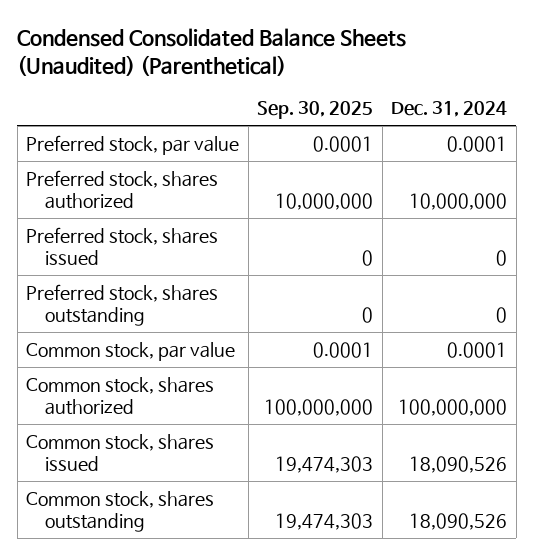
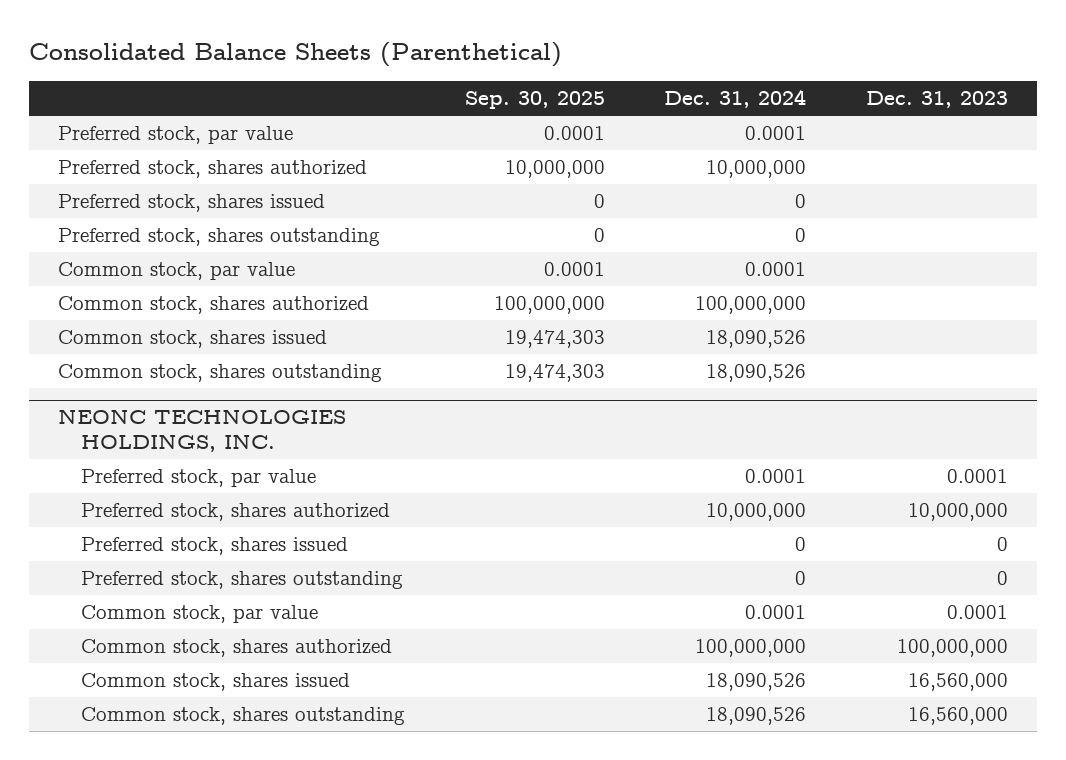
[17,28,407,76] Condensed Consolidated Balance Sheets (Unaudited) (Parenthetical) -> [28,42,562,68] Consolidated Balance Sheets (Parenthetical)
none -> [865,91,1008,109] Dec. 31, 2023
none -> [58,409,347,452] NEONC TECHNOLOGIES HOLDINGS, INC.
none -> [81,469,317,488] Preferred stock, par value
none -> [81,503,391,522] Preferred stock, shares authorized
none -> [81,537,349,556] Preferred stock, shares issued
none -> [81,571,404,590] Preferred stock, shares outstanding
none -> [81,605,319,624] Common stock, par value
none -> [81,639,393,658] Common stock, shares authorized
none -> [81,673,351,692] Common stock, shares issued
none -> [81,707,406,726] Common stock, shares outstanding

